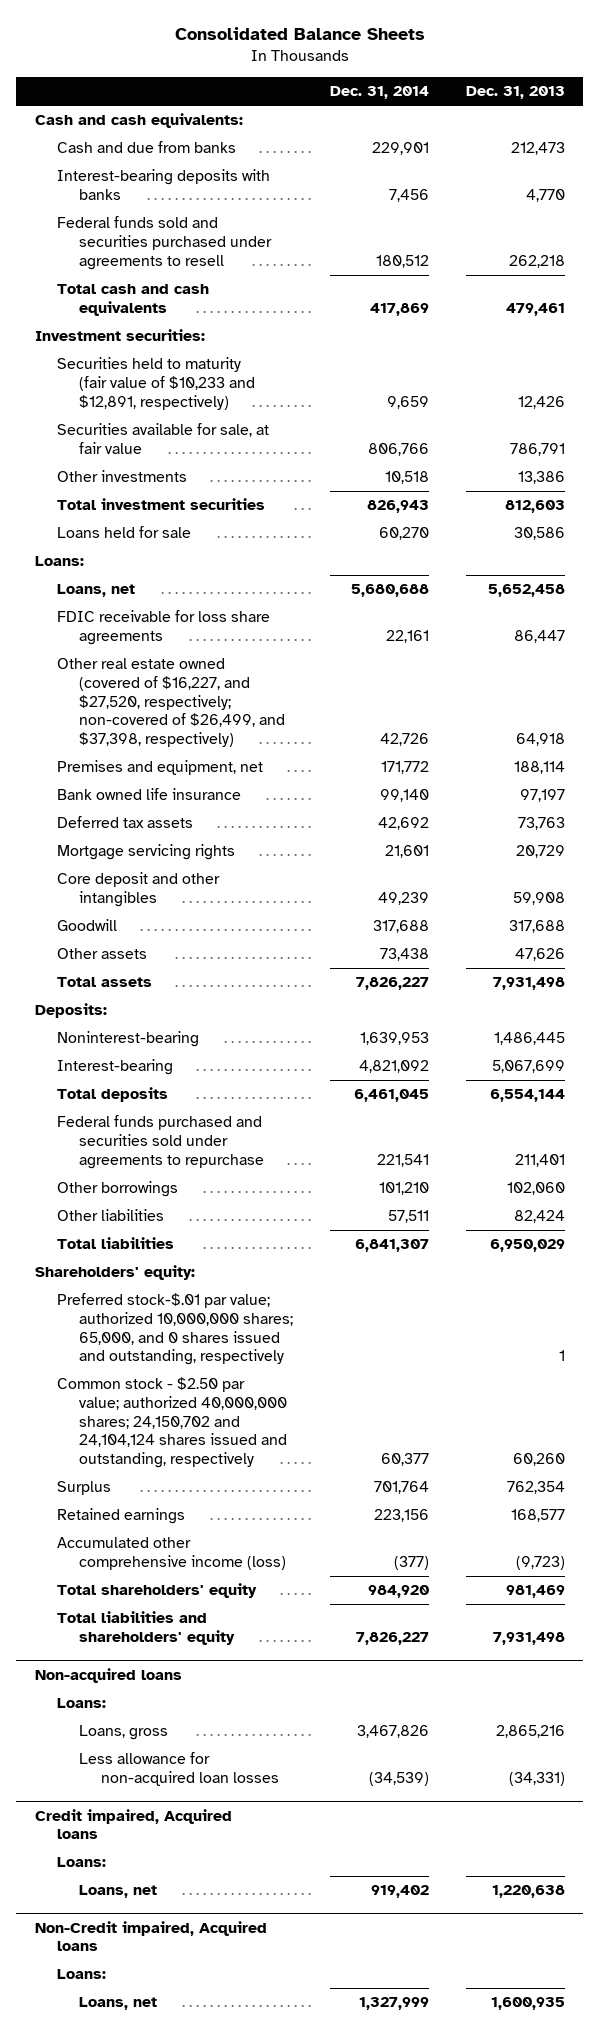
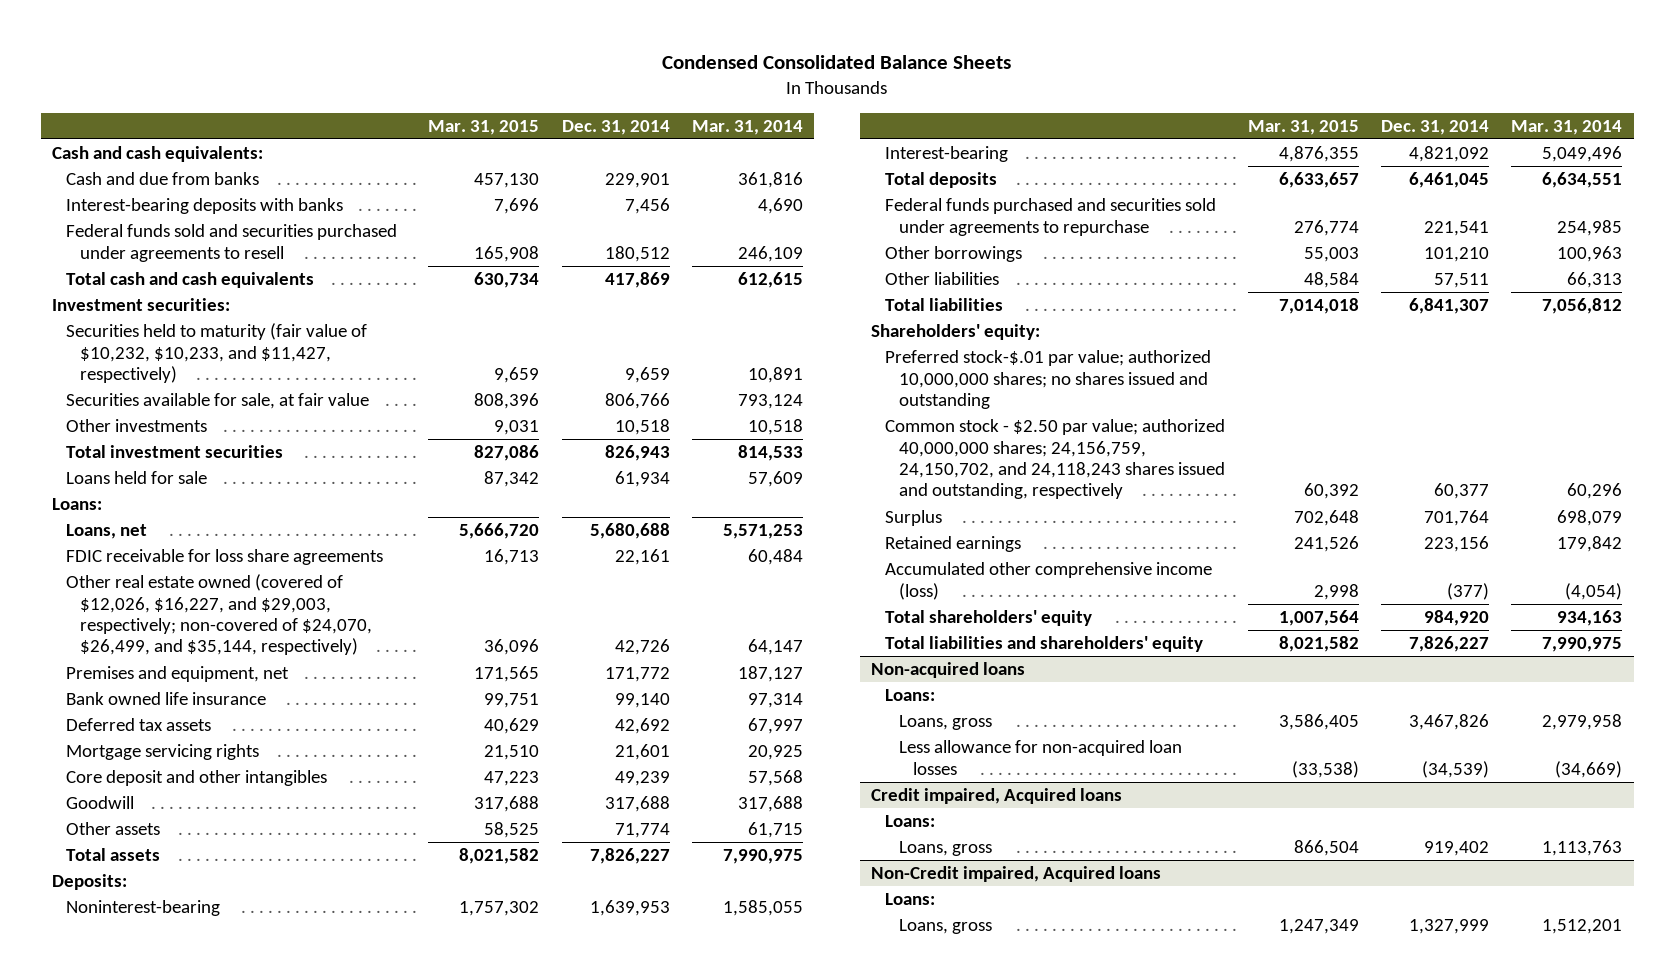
[174,27,425,41] Consolidated Balance Sheets -> [662,55,1012,70] Condensed Consolidated Balance Sheets
[465,86,565,100] Dec. 31, 2013 -> none
none -> [428,119,540,135] Mar. 31, 2015
none -> [692,119,804,135] Mar. 31, 2014
[56,357,255,410] Securities held to maturity (fair value of $10,233 and $12,891, respectively) -> [66,323,368,383] Securities held to maturity (fair value of $10,232, $10,233, and $11,427, respectively)
[378,527,429,541] 60,270 -> [614,471,670,488] 61,934
[56,658,285,747] Other real estate owned (covered of $16,227, and $27,520, respectively; non-covered of $26,499, and $37,398, respectively) -> [66,574,372,656] Other real estate owned (covered of $12,026, $16,227, and $29,003, respectively; non-covered of $24,070, $26,499, and $35,144, respectively)
[379,948,429,962] 73,438 -> [614,823,670,839] 71,774
[56,1293,293,1366] Preferred stock-$.01 par value; authorized 10,000,000 shares; 65,000, and 0 shares issued and outstanding, respectively -> [885,350,1212,409] Preferred stock-$.01 par value; authorized 10,000,000 shares; no shares issued and outstanding
[56,1377,287,1468] Common stock - $2.50 par value; authorized 40,000,000 shares; 24,150,702 and 24,104,124 shares issued and outstanding, respectively -> [885,419,1226,500] Common stock - $2.50 par value; authorized 40,000,000 shares; 24,156,759, 24,150,702, and 24,118,243 shares issued and outstanding, respectively
[78,1885,157,1899] Loans, net -> [899,841,993,857] Loans, gross
[78,1997,157,2011] Loans, net -> [899,919,993,935] Loans, gross

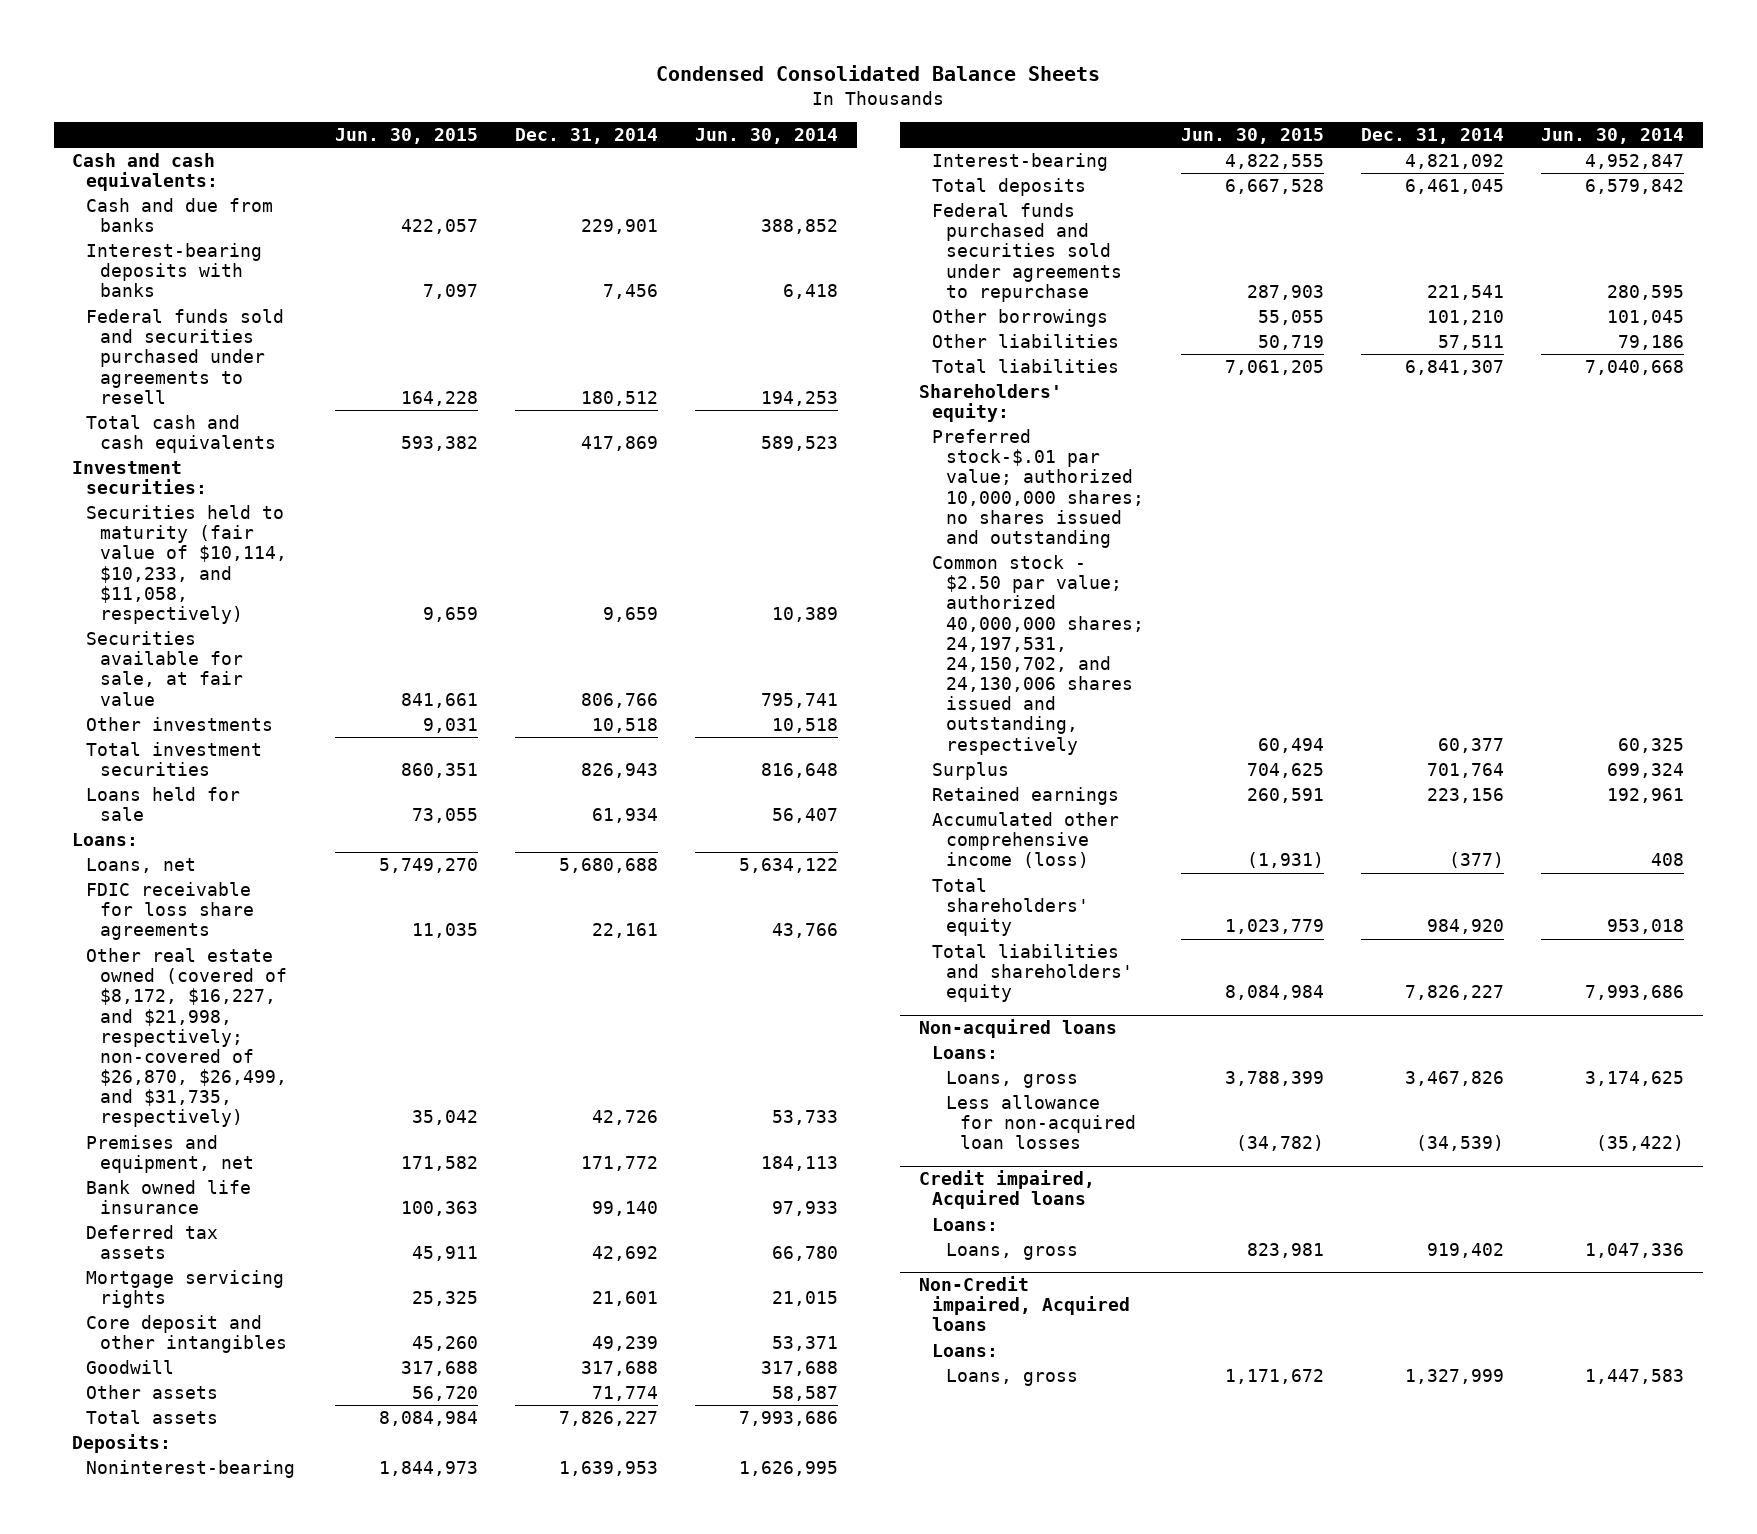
[428,119,540,135] Mar. 31, 2015 -> none
[692,119,804,135] Mar. 31, 2014 -> none
none -> [334,128,478,145] Jun. 30, 2015
none -> [695,128,839,145] Jun. 30, 2014
[66,323,368,383] Securities held to maturity (fair value of $10,232, $10,233, and $11,427, respectively) -> [86,505,287,624] Securities held to maturity (fair value of $10,114, $10,233, and $11,058, respectively)
[66,574,372,656] Other real estate owned (covered of $12,026, $16,227, and $29,003, respectively; non-covered of $24,070, $26,499, and $35,144, respectively) -> [86,948,287,1128] Other real estate owned (covered of $8,172, $16,227, and $21,998, respectively; non-covered of $26,870, $26,499, and $31,735, respectively)
[885,419,1226,500] Common stock - $2.50 par value; authorized 40,000,000 shares; 24,156,759, 24,150,702, and 24,118,243 shares issued and outstanding, respectively -> [932,555,1145,755] Common stock - $2.50 par value; authorized 40,000,000 shares; 24,197,531, 24,150,702, and 24,130,006 shares issued and outstanding, respectively

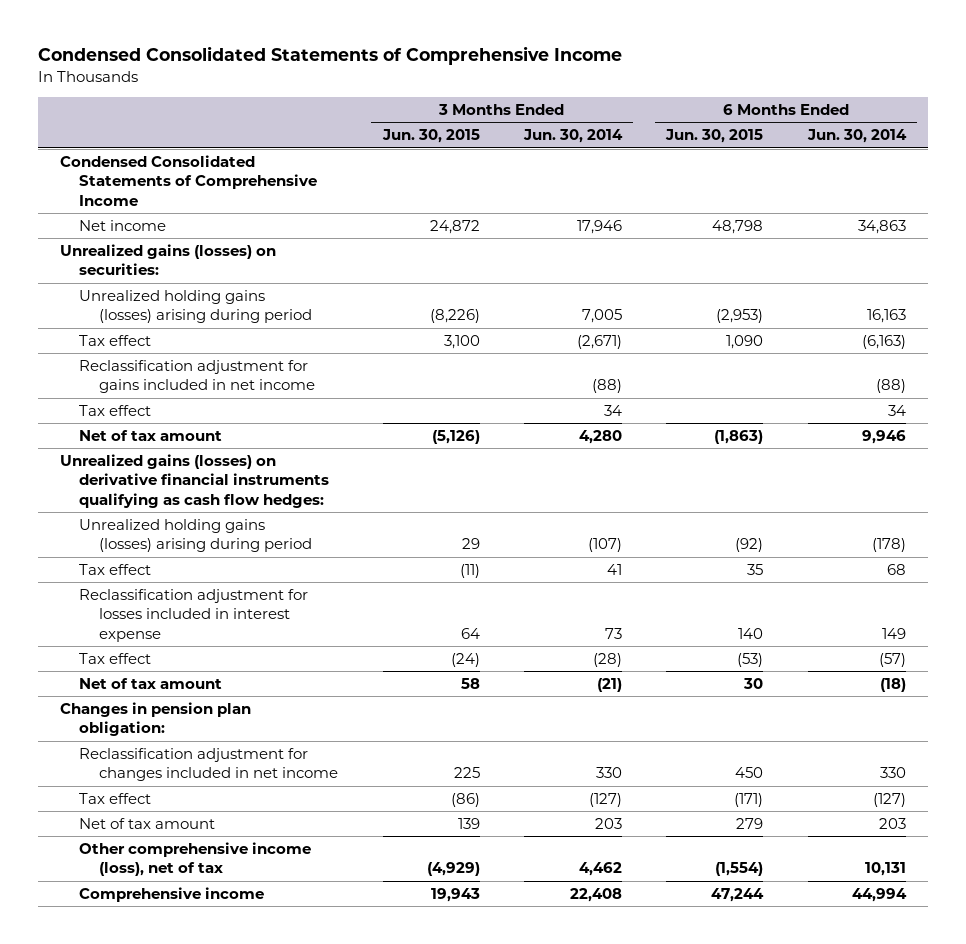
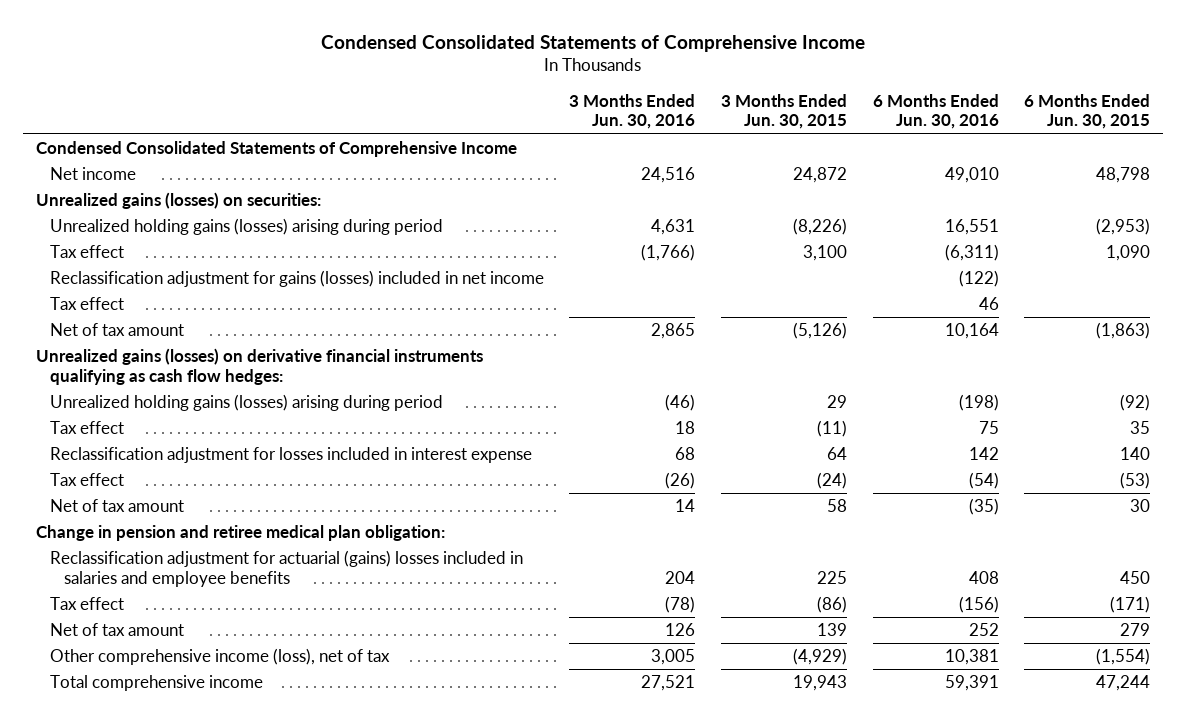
[523,129,624,144] Jun. 30, 2014 -> none
[806,129,907,144] Jun. 30, 2014 -> none
none -> [569,93,696,130] 3 Months Ended Jun. 30, 2016
none -> [872,93,999,130] 6 Months Ended Jun. 30, 2016
[79,360,316,394] Reclassification adjustment for gains included in net income -> [49,270,544,288] Reclassification adjustment for gains (losses) included in net income
[59,702,251,737] Changes in pension plan obligation: -> [35,525,445,542] Change in pension and retiree medical plan obligation:
[79,748,339,782] Reclassification adjustment for changes included in net income -> [49,550,523,587] Reclassification adjustment for actuarial (gains) losses included in salaries and employee benefits
[79,887,265,903] Comprehensive income -> [49,675,263,692] Total comprehensive income

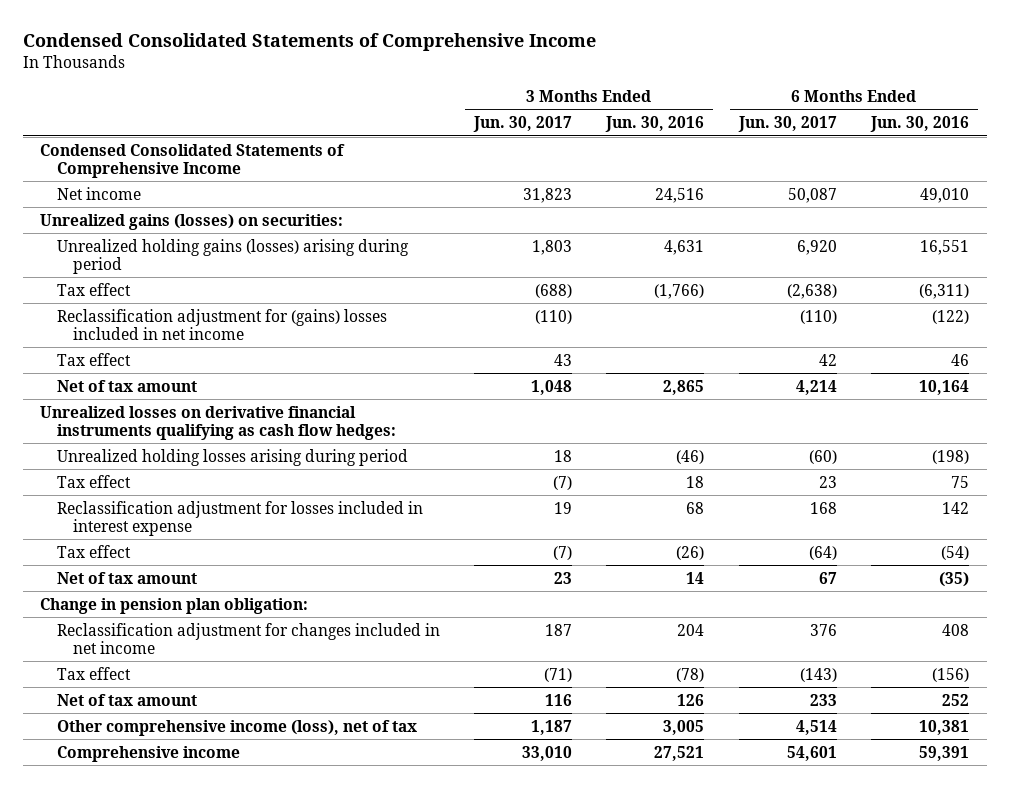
[721,93,848,130] 3 Months Ended Jun. 30, 2015 -> none
[1024,93,1151,130] 6 Months Ended Jun. 30, 2015 -> none
none -> [473,116,573,133] Jun. 30, 2017
none -> [737,116,837,133] Jun. 30, 2017
[49,270,544,288] Reclassification adjustment for gains (losses) included in net income -> [56,308,387,340] Reclassification adjustment for (gains) losses included in net income
[35,348,483,385] Unrealized gains (losses) on derivative financial instruments qualifying as cash flow hedges: -> [39,405,396,440] Unrealized losses on derivative financial instruments qualifying as cash flow hedges:
[49,394,443,412] Unrealized holding gains (losses) arising during period -> [56,448,408,466] Unrealized holding losses arising during period
[35,525,445,542] Change in pension and retiree medical plan obligation: -> [39,597,308,614] Change in pension plan obligation:
[49,550,523,587] Reclassification adjustment for actuarial (gains) losses included in salaries and employee benefits -> [56,622,440,654] Reclassification adjustment for changes included in net income
[49,675,263,692] Total comprehensive income -> [56,745,240,762] Comprehensive income

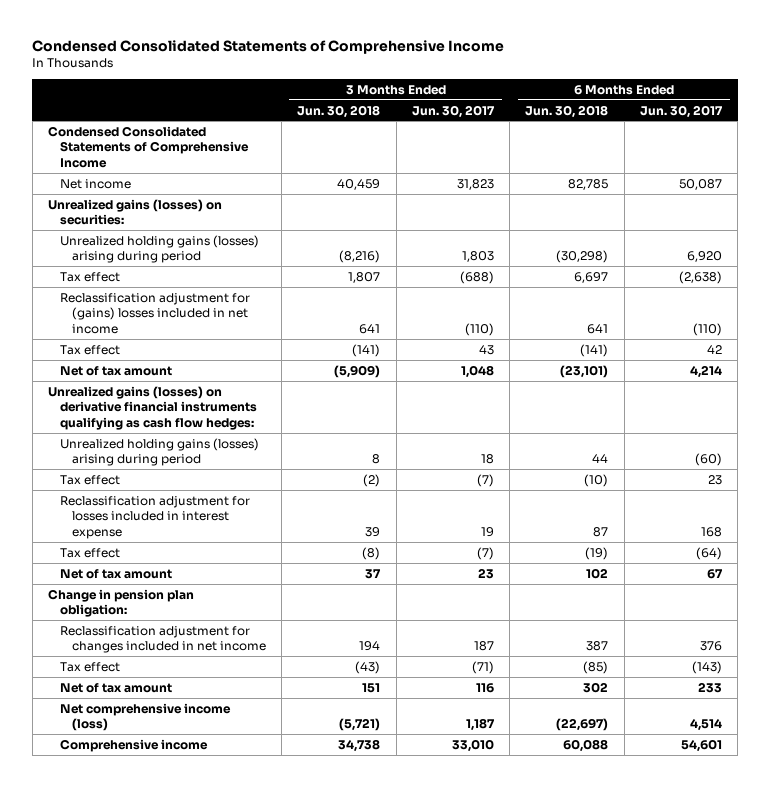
[605,116,705,133] Jun. 30, 2016 -> none
[870,116,970,133] Jun. 30, 2016 -> none
none -> [297,104,381,118] Jun. 30, 2018
none -> [525,104,609,118] Jun. 30, 2018
[39,405,396,440] Unrealized losses on derivative financial instruments qualifying as cash flow hedges: -> [47,385,257,430] Unrealized gains (losses) on derivative financial instruments qualifying as cash flow hedges:
[56,448,408,466] Unrealized holding losses arising during period -> [59,437,259,467] Unrealized holding gains (losses) arising during period
[56,719,417,736] Other comprehensive income (loss), net of tax -> [59,702,231,732] Net comprehensive income (loss)

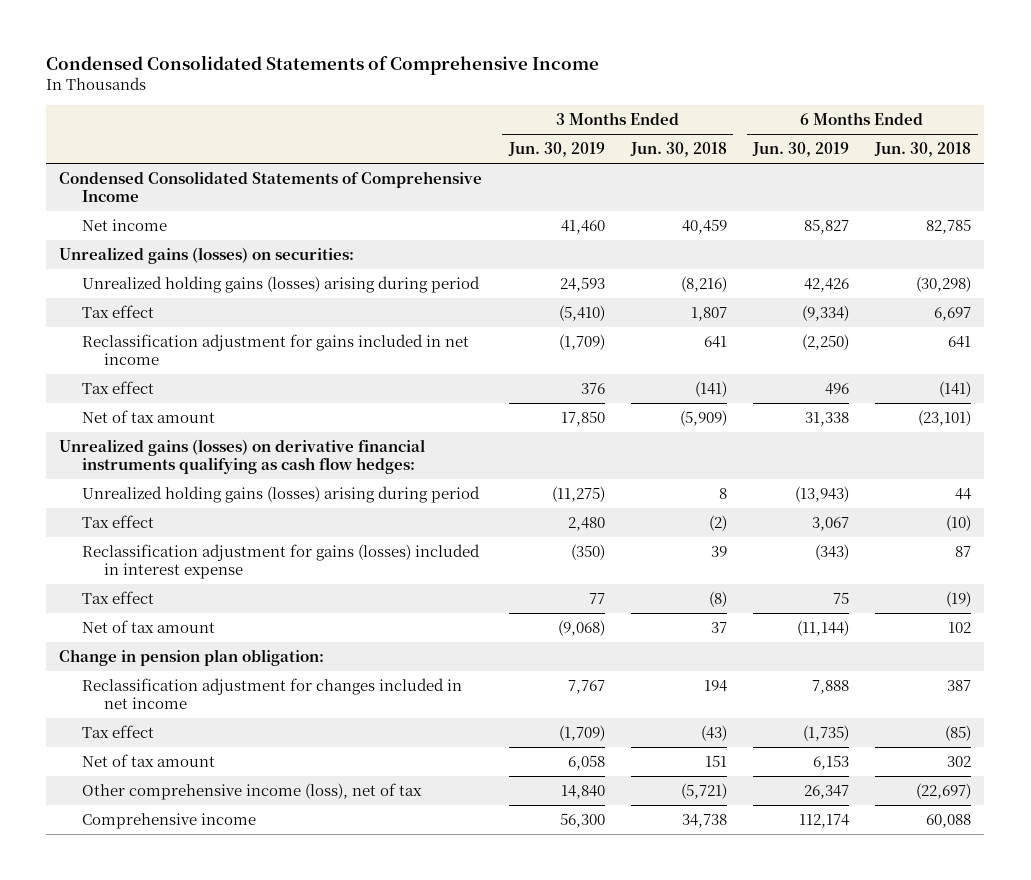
[411,104,495,118] Jun. 30, 2017 -> none
[639,104,723,118] Jun. 30, 2017 -> none
none -> [507,142,605,158] Jun. 30, 2019
none -> [752,142,850,158] Jun. 30, 2019
[59,292,250,334] Reclassification adjustment for (gains) losses included in net income -> [81,334,469,365] Reclassification adjustment for gains included in net income
[59,495,250,539] Reclassification adjustment for losses included in interest expense -> [81,544,480,579] Reclassification adjustment for gains (losses) included in interest expense
[59,702,231,732] Net comprehensive income (loss) -> [81,783,422,801] Other comprehensive income (loss), net of tax

